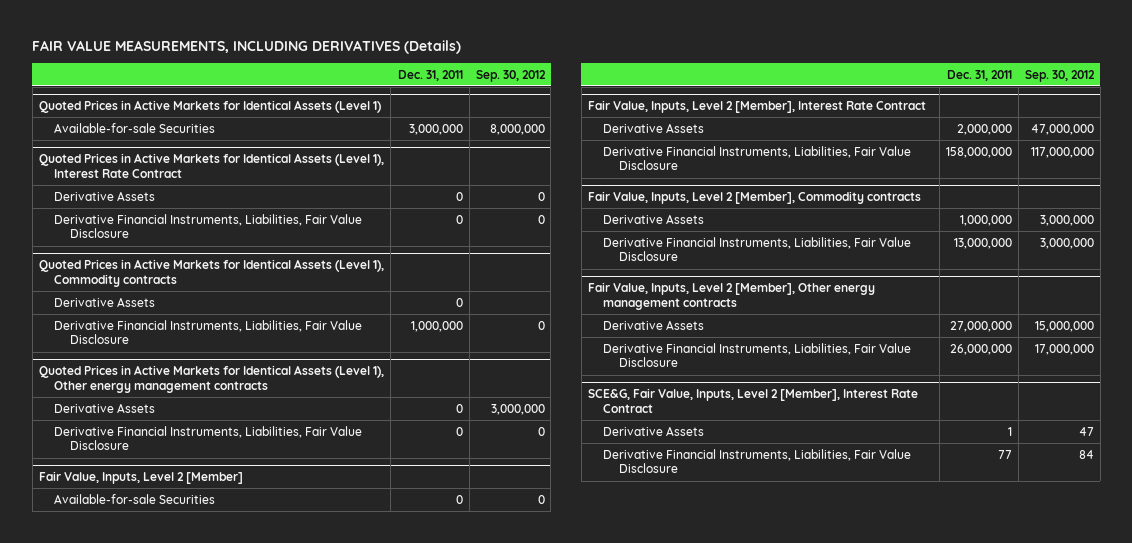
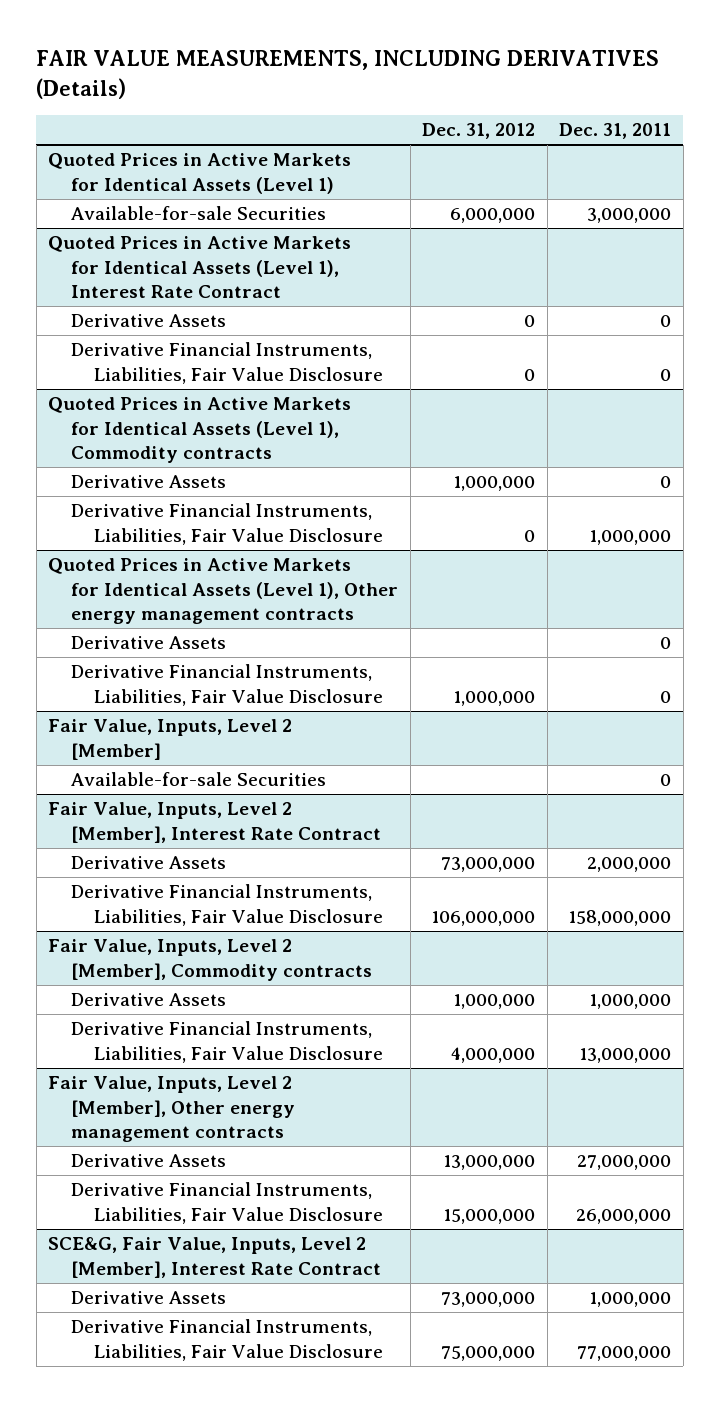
[475,69,546,82] Sep. 30, 2012 -> none
none -> [422,123,536,140] Dec. 31, 2012
[1007,426,1012,436] 1 -> [589,1292,672,1308] 1,000,000
[997,449,1012,459] 77 -> [577,1345,672,1361] 77,000,000

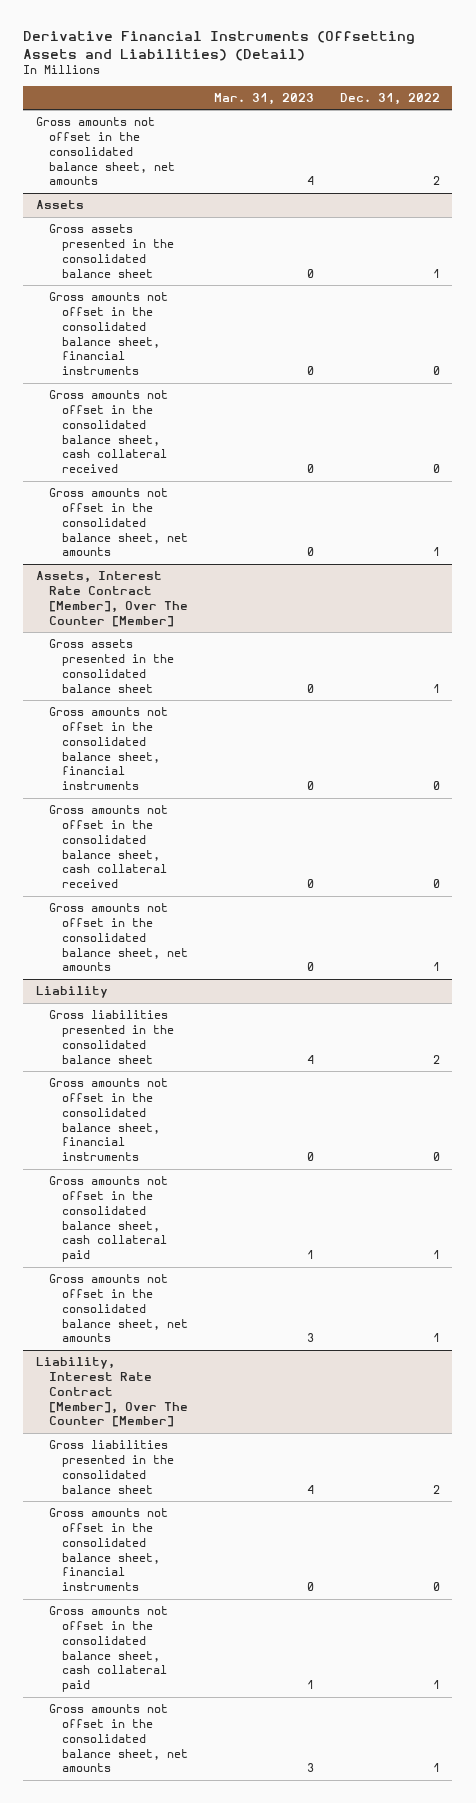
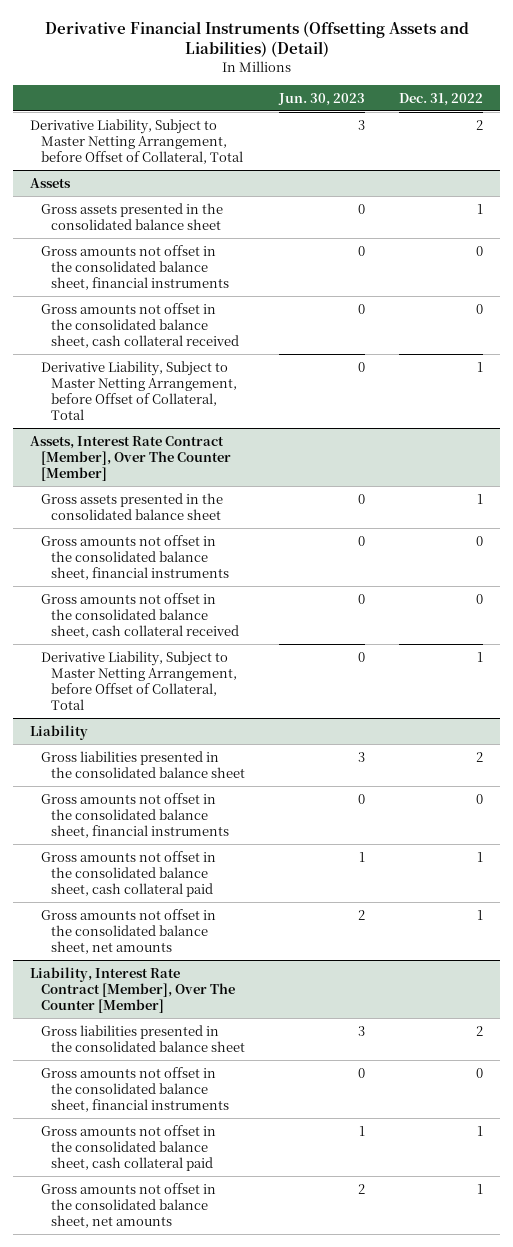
[213,92,314,105] Mar. 31, 2023 -> none
none -> [277,92,365,106] Jun. 30, 2023
[35,117,175,186] Gross amounts not offset in the consolidated balance sheet, net amounts -> [30,118,243,165] Derivative Liability, Subject to Master Netting Arrangement, before Offset of Collateral, Total
[48,488,188,557] Gross amounts not offset in the consolidated balance sheet, net amounts -> [40,360,237,421] Derivative Liability, Subject to Master Netting Arrangement, before Offset of Collateral, Total
[48,903,188,972] Gross amounts not offset in the consolidated balance sheet, net amounts -> [40,650,237,711] Derivative Liability, Subject to Master Netting Arrangement, before Offset of Collateral, Total

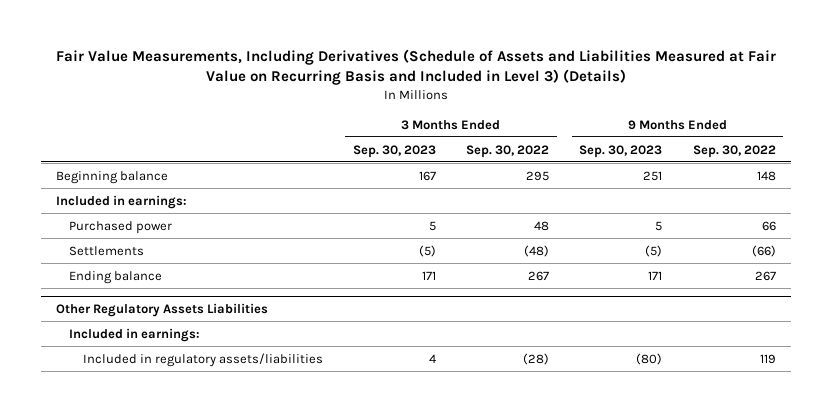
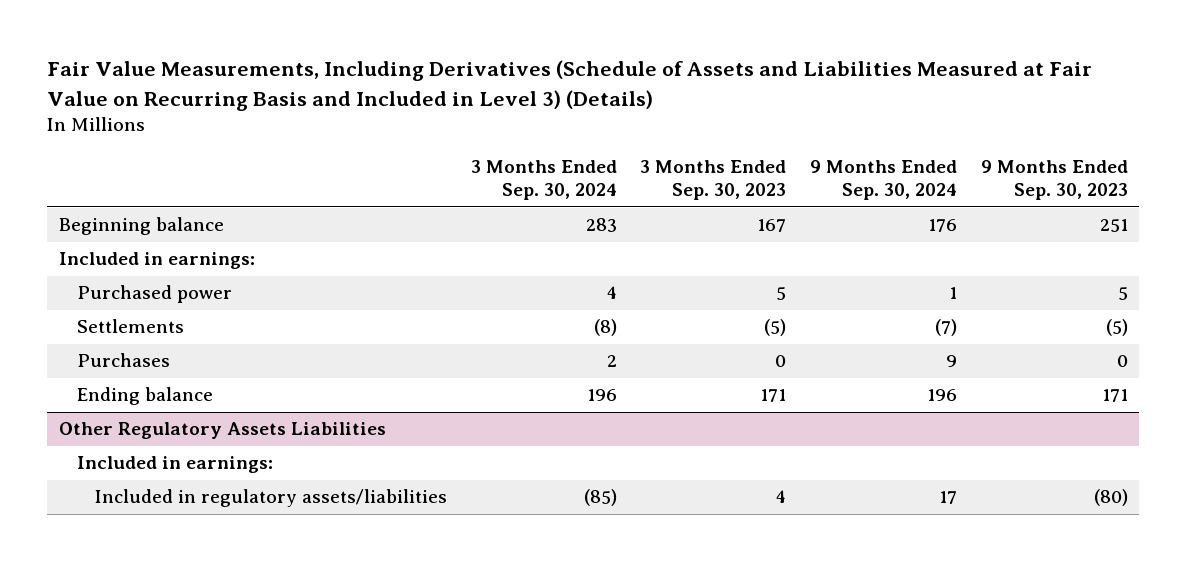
[466,144,550,158] Sep. 30, 2022 -> none
[692,144,776,158] Sep. 30, 2022 -> none
none -> [470,160,617,201] 3 Months Ended Sep. 30, 2024
none -> [810,160,958,201] 9 Months Ended Sep. 30, 2024
none -> [77,353,171,368] Purchases

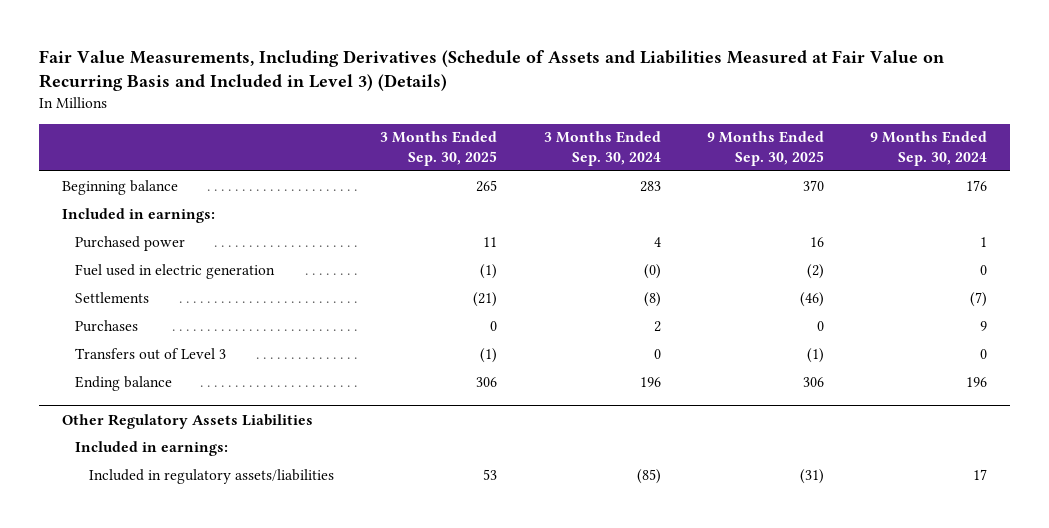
[640,160,787,201] 3 Months Ended Sep. 30, 2023 -> none
[980,160,1128,201] 9 Months Ended Sep. 30, 2023 -> none
none -> [380,131,498,166] 3 Months Ended Sep. 30, 2025
none -> [706,131,824,166] 9 Months Ended Sep. 30, 2025
none -> [75,263,276,279] Fuel used in electric generation
none -> [75,347,227,360] Transfers out of Level 3

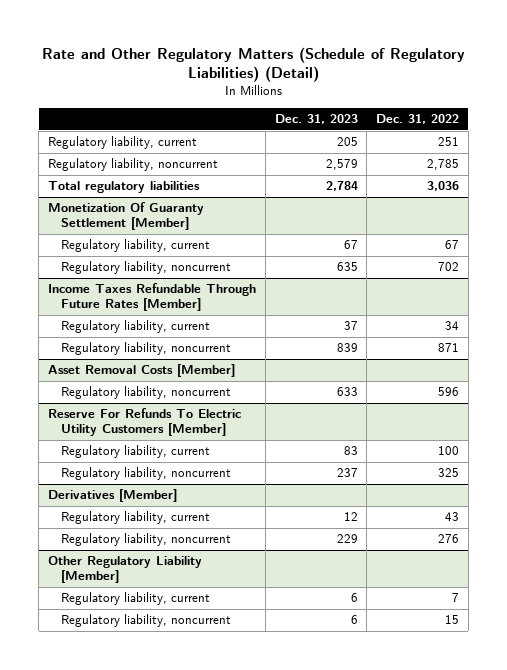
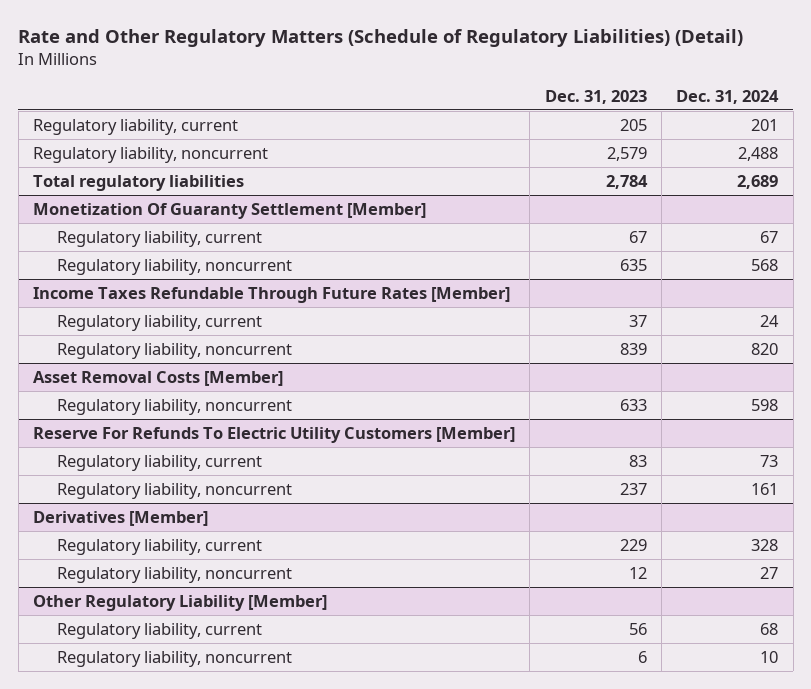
[376,114,460,125] Dec. 31, 2022 -> none
none -> [676,89,780,104] Dec. 31, 2024
[343,512,358,522] 12 -> [619,538,647,551] 229
[336,534,358,544] 229 -> [628,566,647,579] 12
[350,593,358,603] 6 -> [628,622,647,635] 56

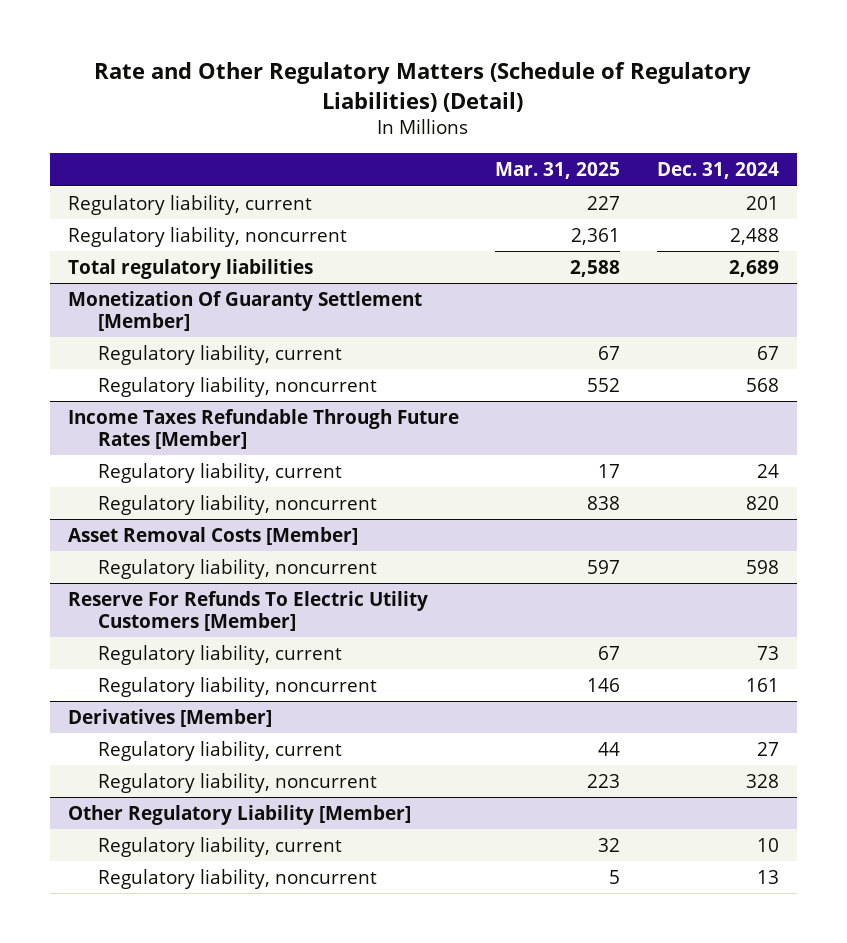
[544,89,647,104] Dec. 31, 2023 -> none
none -> [495,162,621,180] Mar. 31, 2025
[751,538,779,551] 328 -> [756,741,779,756] 27
[760,566,779,579] 27 -> [745,773,779,788] 328
[760,622,779,635] 68 -> [756,837,779,852] 10
[760,650,779,663] 10 -> [756,869,779,884] 13

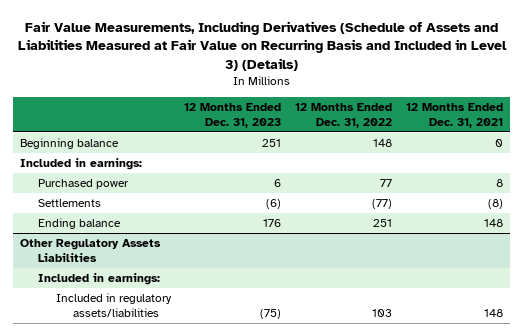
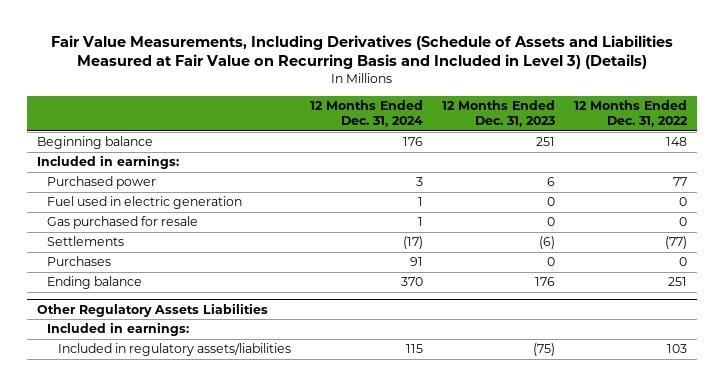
[405,102,503,128] 12 Months Ended Dec. 31, 2021 -> none
none -> [310,100,424,128] 12 Months Ended Dec. 31, 2024
none -> [47,196,243,210] Fuel used in electric generation
none -> [47,216,199,230] Gas purchased for resale
none -> [47,256,112,267] Purchases

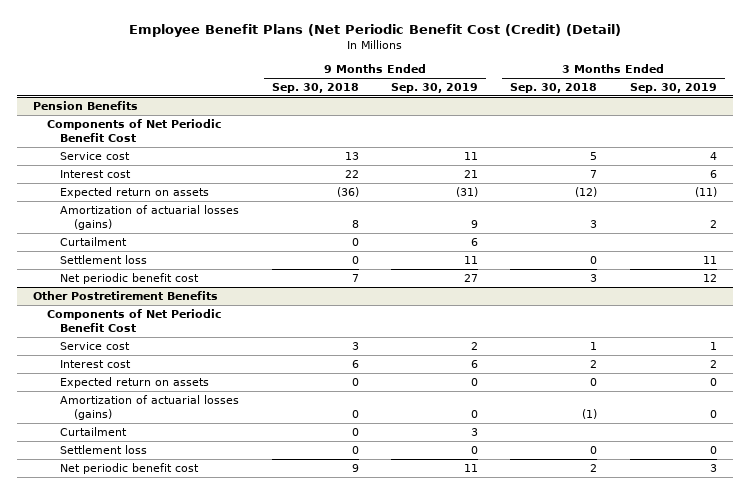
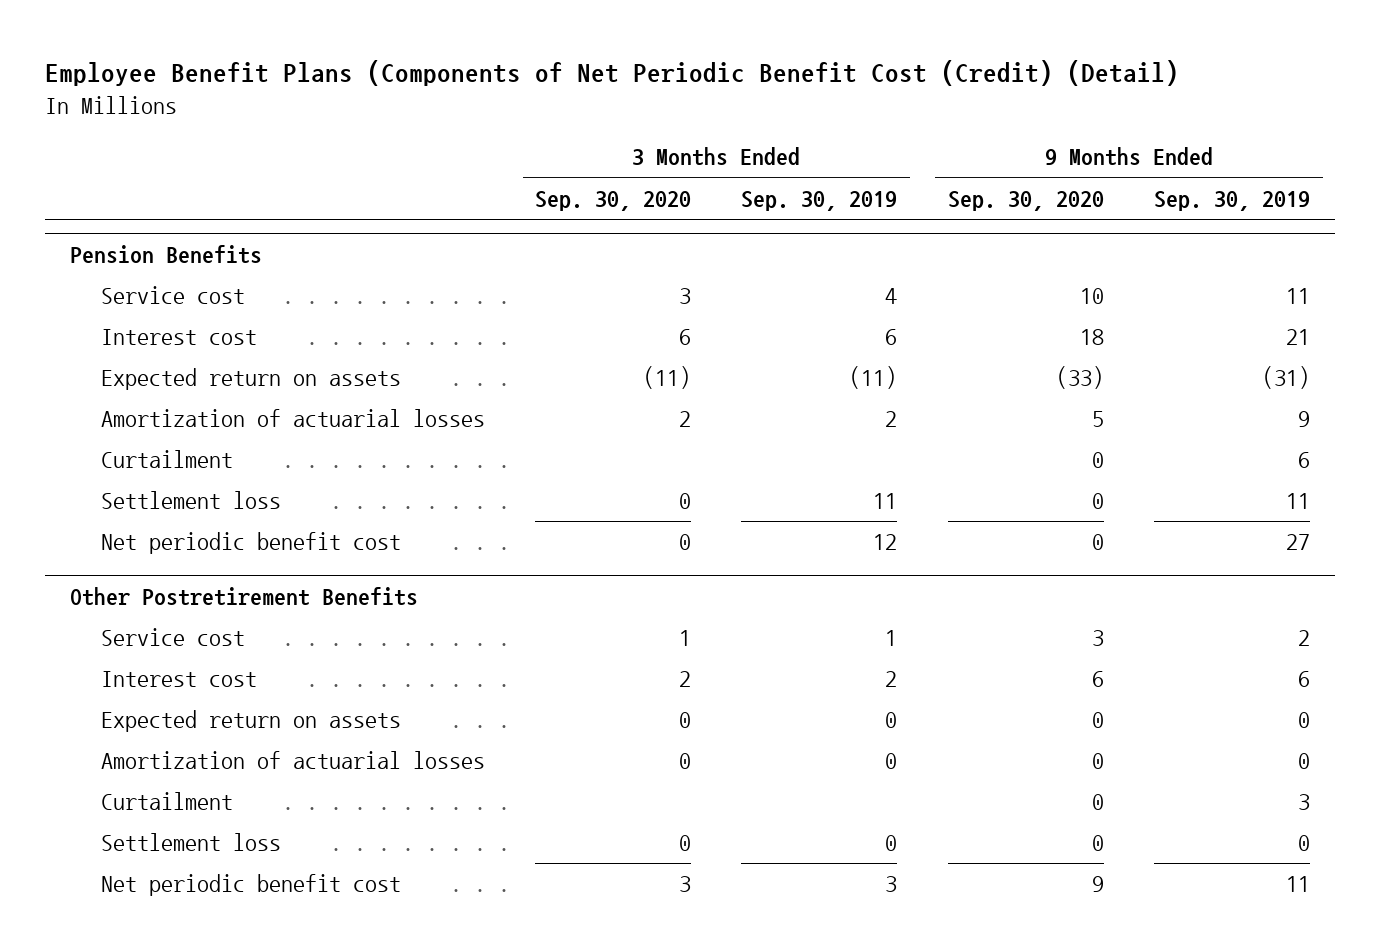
[128,24,621,38] Employee Benefit Plans (Net Periodic Benefit Cost (Credit) (Detail) -> [45,60,1180,87] Employee Benefit Plans (Components of Net Periodic Benefit Cost (Credit) (Detail)
[271,82,359,93] Sep. 30, 2018 -> none
[510,82,598,93] Sep. 30, 2018 -> none
none -> [535,190,692,211] Sep. 30, 2020
none -> [947,190,1104,211] Sep. 30, 2020
[46,118,222,143] Components of Net Periodic Benefit Cost -> none
[60,204,240,231] Amortization of actuarial losses (gains) -> [100,409,485,428] Amortization of actuarial losses
[46,308,222,333] Components of Net Periodic Benefit Cost -> none
[60,394,240,421] Amortization of actuarial losses (gains) -> [100,751,485,770] Amortization of actuarial losses

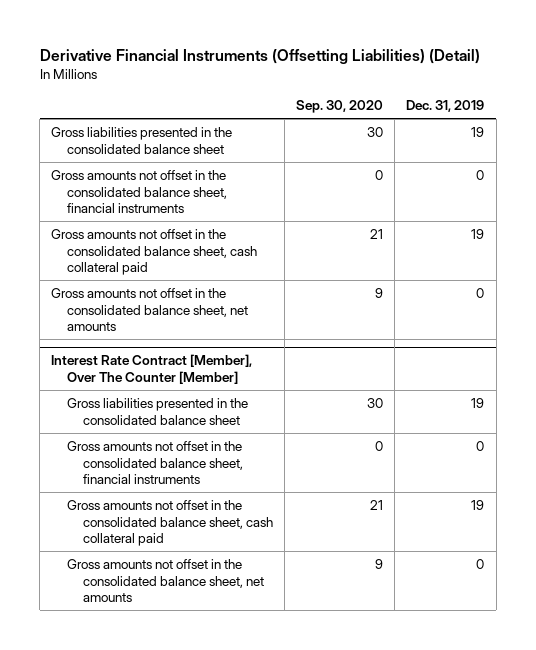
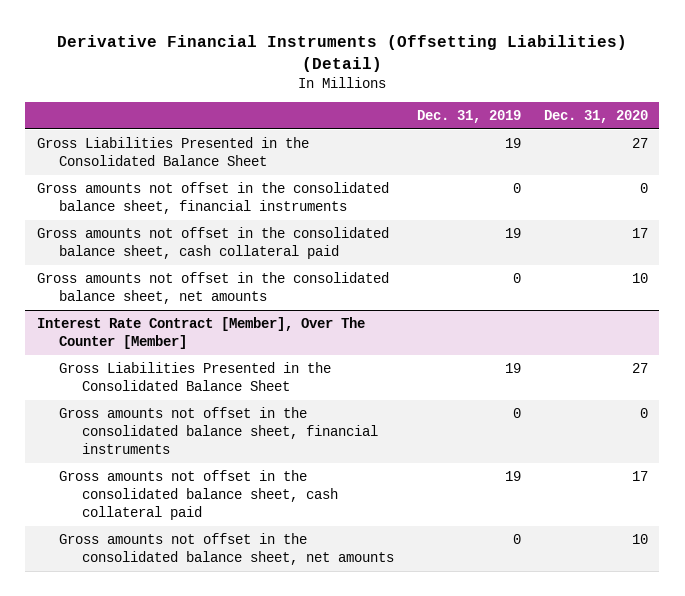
[296,100,384,114] Sep. 30, 2020 -> none
none -> [543,109,648,123] Dec. 31, 2020
[51,126,233,154] Gross liabilities presented in the consolidated balance sheet -> [36,137,309,167] Gross Liabilities Presented in the Consolidated Balance Sheet
[67,397,249,425] Gross liabilities presented in the consolidated balance sheet -> [59,362,332,392] Gross Liabilities Presented in the Consolidated Balance Sheet

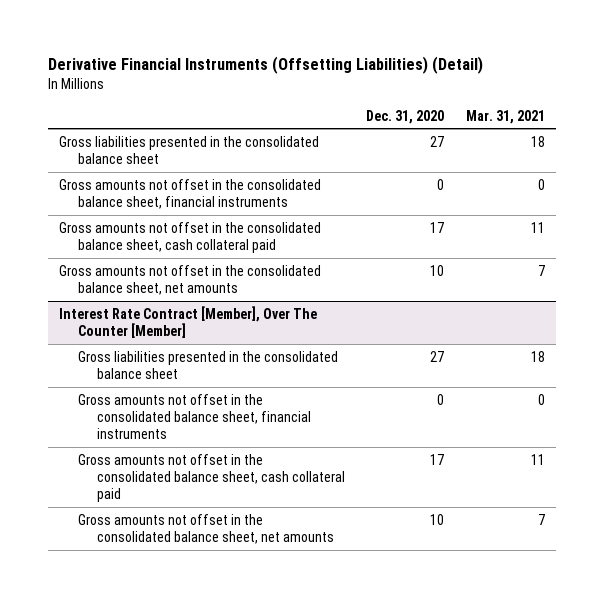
[416,109,521,123] Dec. 31, 2019 -> none
none -> [465,109,545,124] Mar. 31, 2021
[36,137,309,167] Gross Liabilities Presented in the Consolidated Balance Sheet -> [58,135,319,164] Gross liabilities presented in the consolidated balance sheet
[59,362,332,392] Gross Liabilities Presented in the Consolidated Balance Sheet -> [77,350,338,379] Gross liabilities presented in the consolidated balance sheet

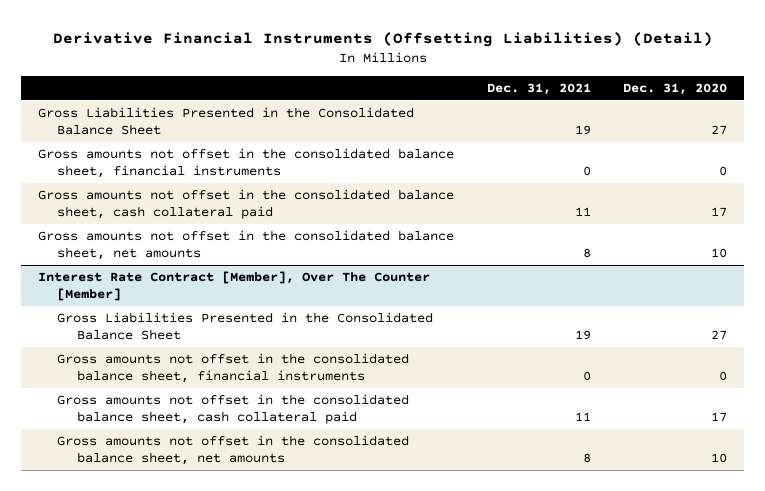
[465,109,545,124] Mar. 31, 2021 -> none
none -> [486,83,591,96] Dec. 31, 2021
[58,135,319,164] Gross liabilities presented in the consolidated balance sheet -> [37,106,414,136] Gross Liabilities Presented in the Consolidated Balance Sheet
[77,350,338,379] Gross liabilities presented in the consolidated balance sheet -> [57,311,434,341] Gross Liabilities Presented in the Consolidated Balance Sheet

